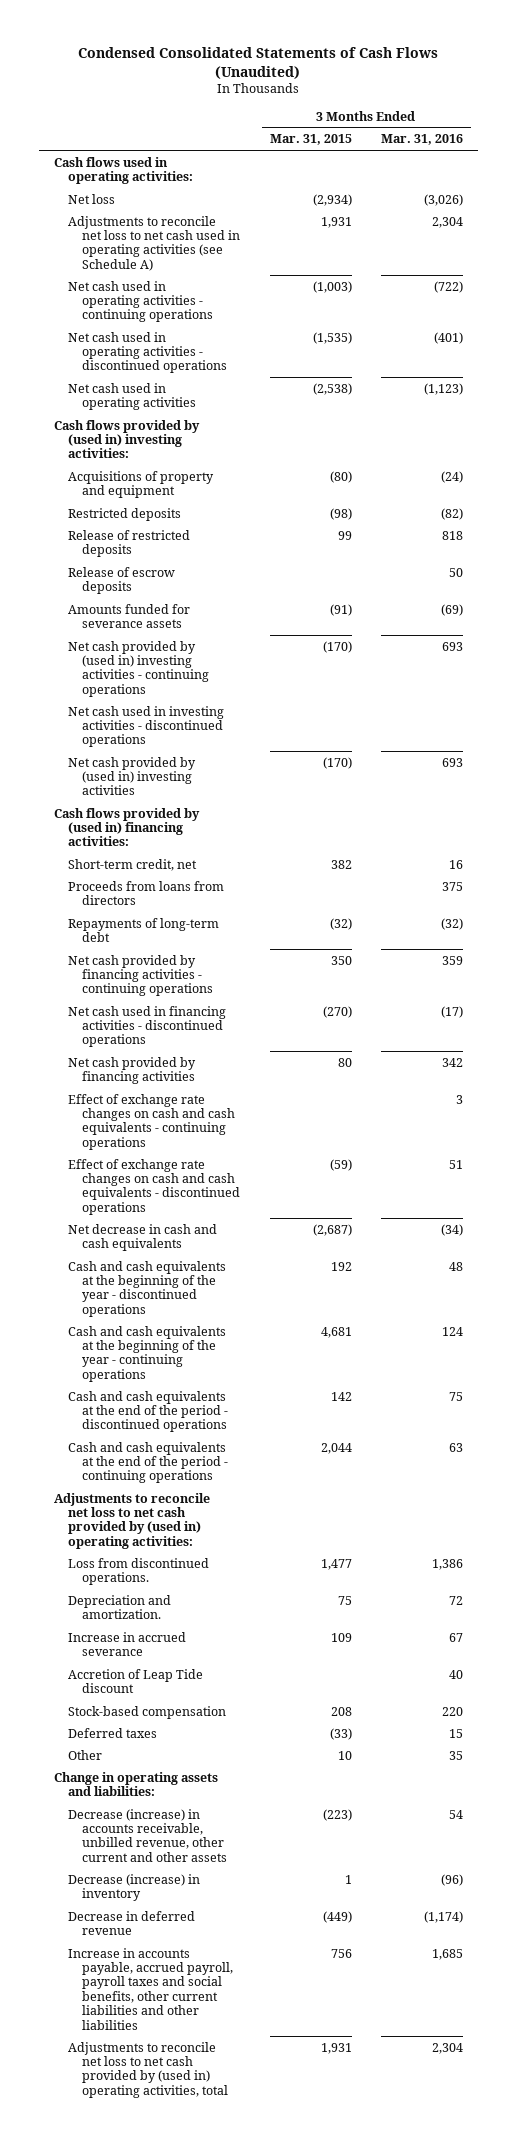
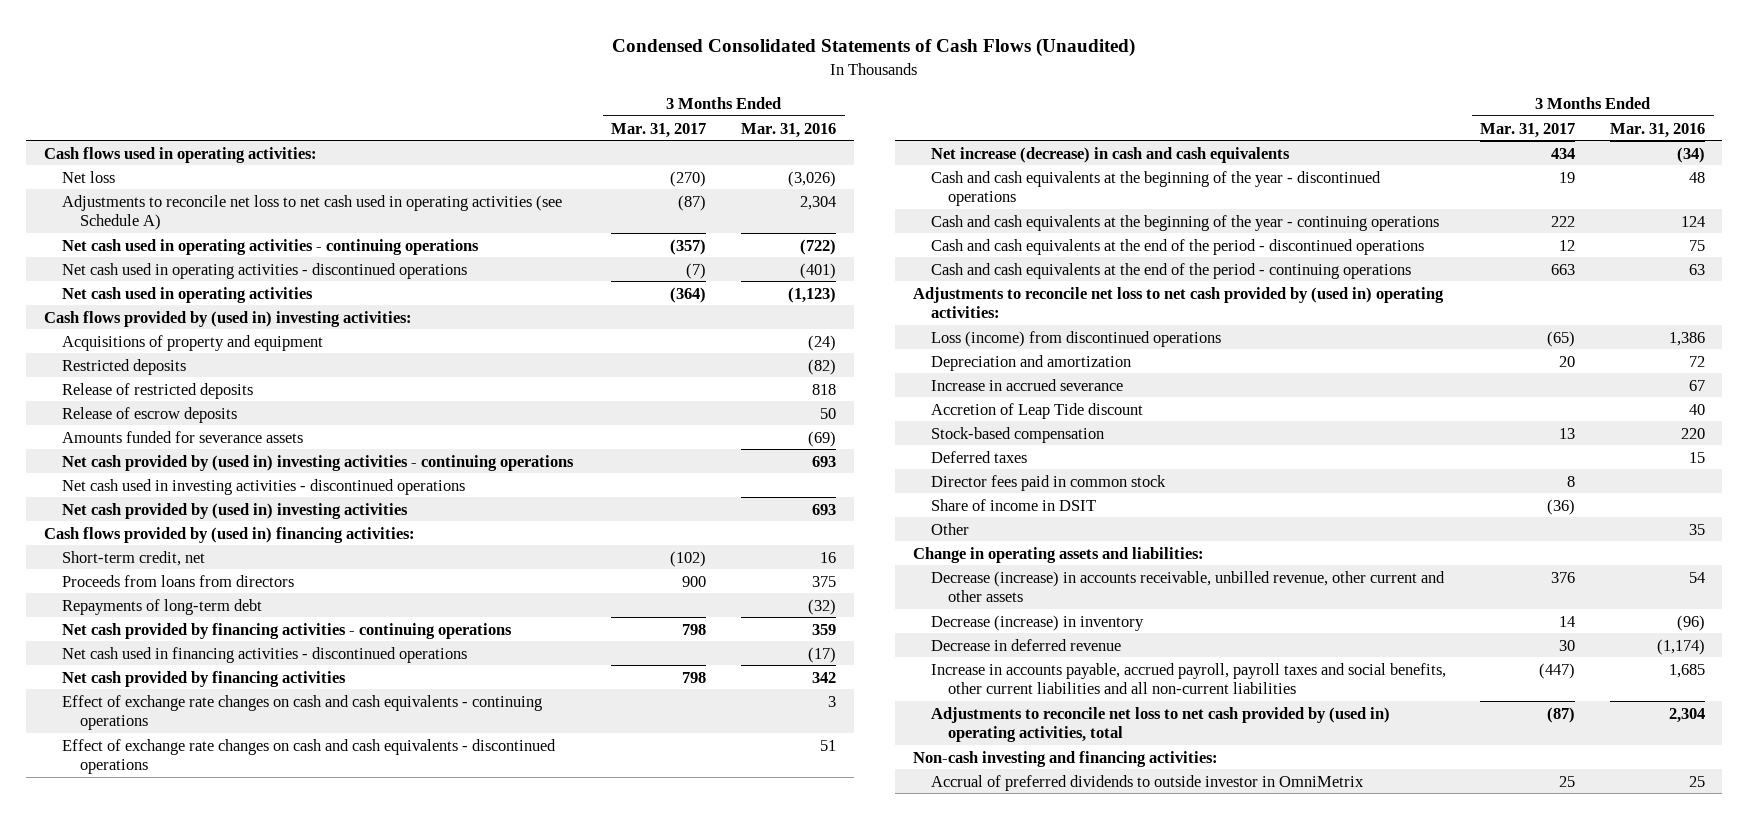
[269,134,352,146] Mar. 31, 2015 -> none
none -> [611,122,707,138] Mar. 31, 2017
[67,1223,217,1251] Net decrease in cash and cash equivalents -> [930,146,1290,163] Net increase (decrease) in cash and cash equivalents
[67,1557,209,1585] Loss from discontinued operations. -> [930,330,1221,347] Loss (income) from discontinued operations
[67,1594,171,1619] Depreciation and amortization. -> [930,354,1131,371] Depreciation and amortization
none -> [930,474,1166,491] Director fees paid in common stock
none -> [930,498,1096,511] Share of income in DSIT
[67,1947,234,2030] Increase in accounts payable, accrued payroll, payroll taxes and social benefits, other current liabilities and other liabilities -> [930,662,1446,695] Increase in accounts payable, accrued payroll, payroll taxes and social benefits, other current liabilities and all non-current liabilities
none -> [912,750,1218,767] Non-cash investing and financing activities:
none -> [930,774,1364,791] Accrual of preferred dividends to outside investor in OmniMetrix

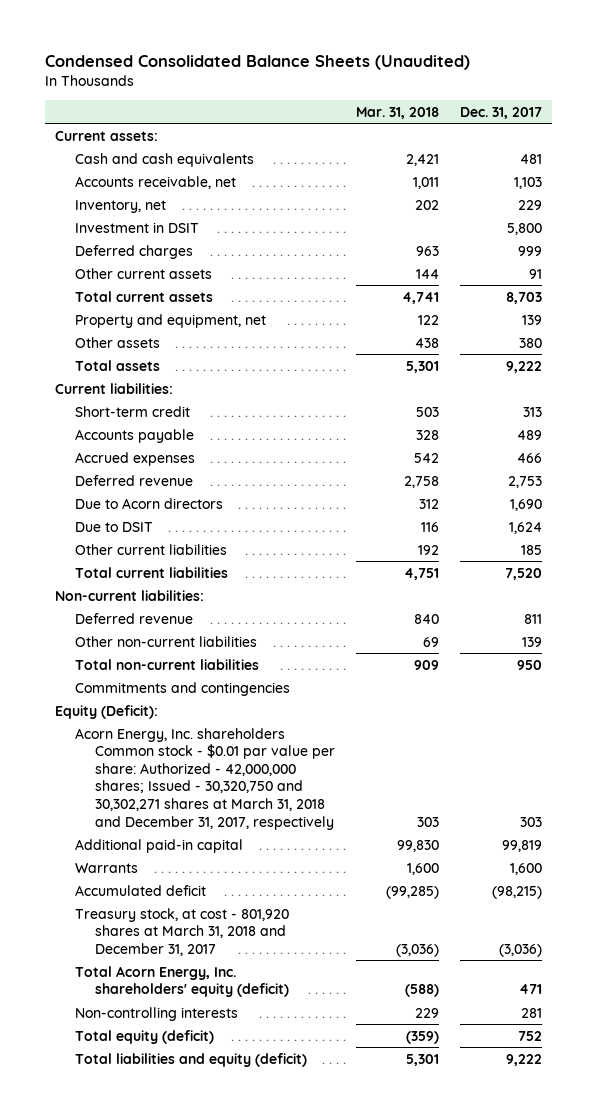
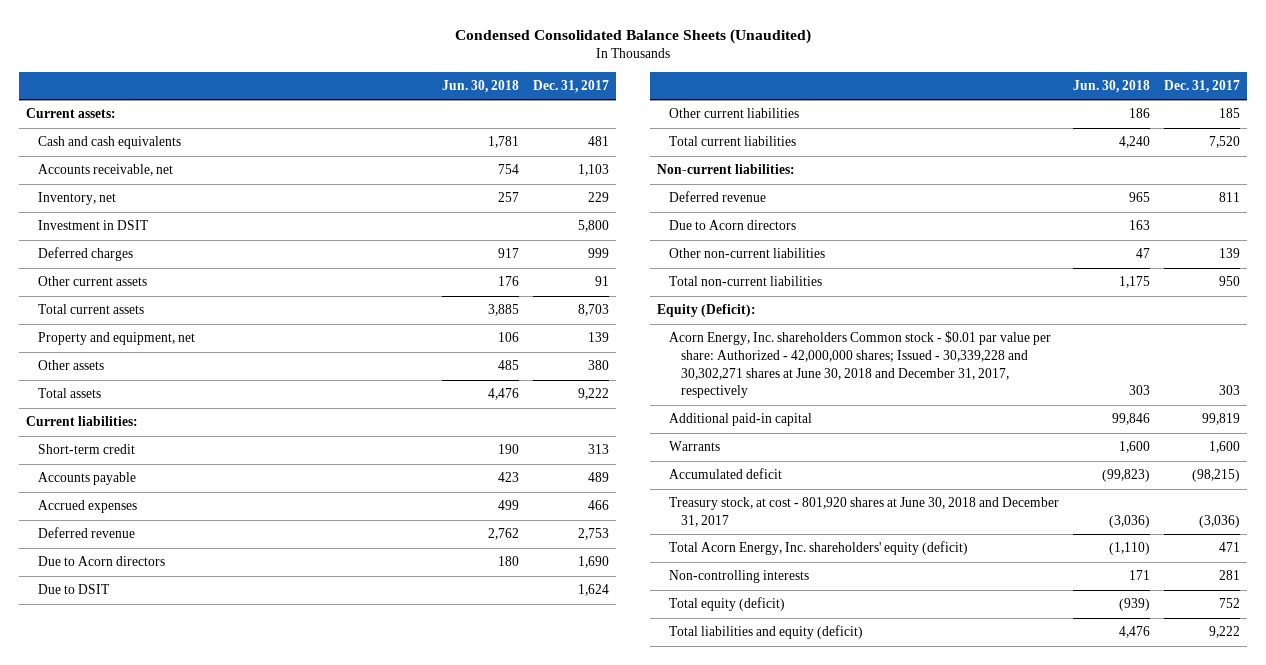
[356,106,440,119] Mar. 31, 2018 -> none
none -> [441,79,519,93] Jun. 30, 2018
none -> [668,220,796,231] Due to Acorn directors
[75,681,291,696] Commitments and contingencies -> none
[75,727,336,830] Acorn Energy, Inc. shareholders Common stock - $0.01 par value per share: Authorized - 42,000,000 shares; Issued - 30,320,750 and 30,302,271 shares at March 31, 2018 and December 31, 2017, respectively -> [668,331,1051,399] Acorn Energy, Inc. shareholders Common stock - $0.01 par value per share: Authorized - 42,000,000 shares; Issued - 30,339,228 and 30,302,271 shares at June 30, 2018 and December 31, 2017, respectively
[75,907,290,956] Treasury stock, at cost - 801,920 shares at March 31, 2018 and December 31, 2017 -> [668,497,1059,527] Treasury stock, at cost - 801,920 shares at June 30, 2018 and December 31, 2017

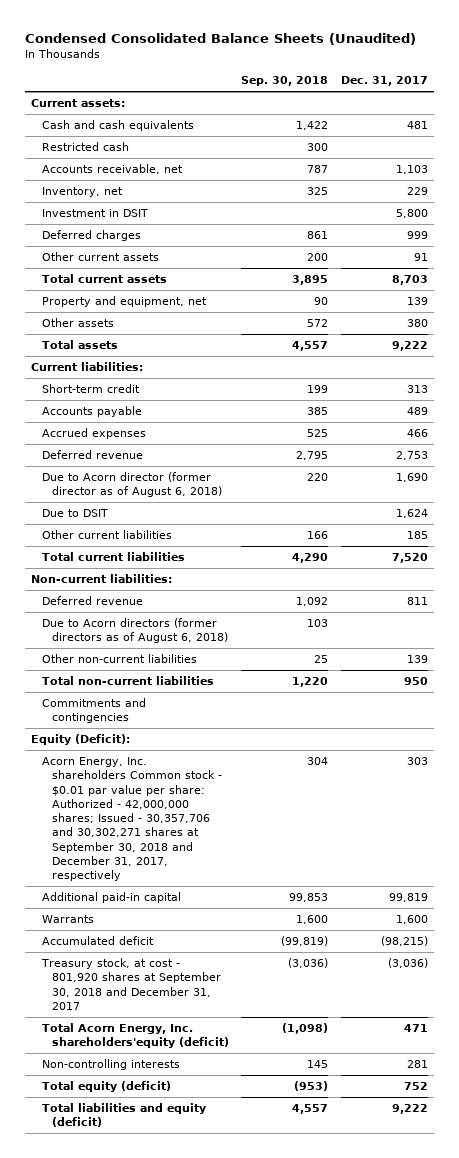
[441,79,519,93] Jun. 30, 2018 -> none
none -> [241,76,329,87] Sep. 30, 2018
none -> [41,142,129,152] Restricted cash
[37,556,165,567] Due to Acorn directors -> [41,472,223,498] Due to Acorn director (former director as of August 6, 2018)
[668,220,796,231] Due to Acorn directors -> [41,618,229,644] Due to Acorn directors (former directors as of August 6, 2018)
none -> [41,698,146,724] Commitments and contingencies
[668,331,1051,399] Acorn Energy, Inc. shareholders Common stock - $0.01 par value per share: Authorized - 42,000,000 shares; Issued - 30,339,228 and 30,302,271 shares at June 30, 2018 and December 31, 2017, respectively -> [41,757,223,882] Acorn Energy, Inc. shareholders Common stock - $0.01 par value per share: Authorized - 42,000,000 shares; Issued - 30,357,706 and 30,302,271 shares at September 30, 2018 and December 31, 2017, respectively
[668,497,1059,527] Treasury stock, at cost - 801,920 shares at June 30, 2018 and December 31, 2017 -> [40,958,222,1010] Treasury stock, at cost - 801,920 shares at September 30, 2018 and December 31, 2017
[668,541,968,556] Total Acorn Energy, Inc. shareholders' equity (deficit) -> [41,1023,230,1049] Total Acorn Energy, Inc. shareholders'equity (deficit)

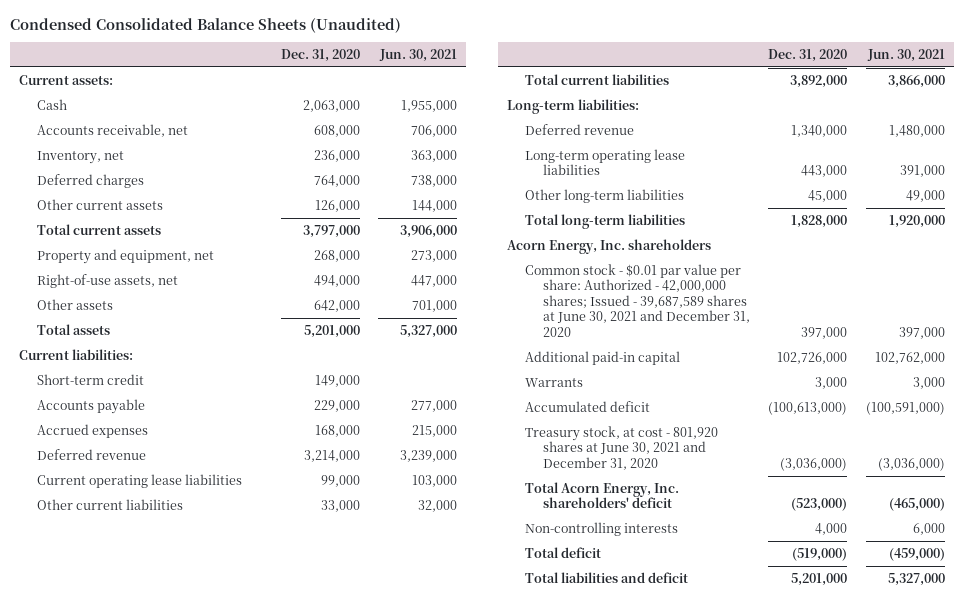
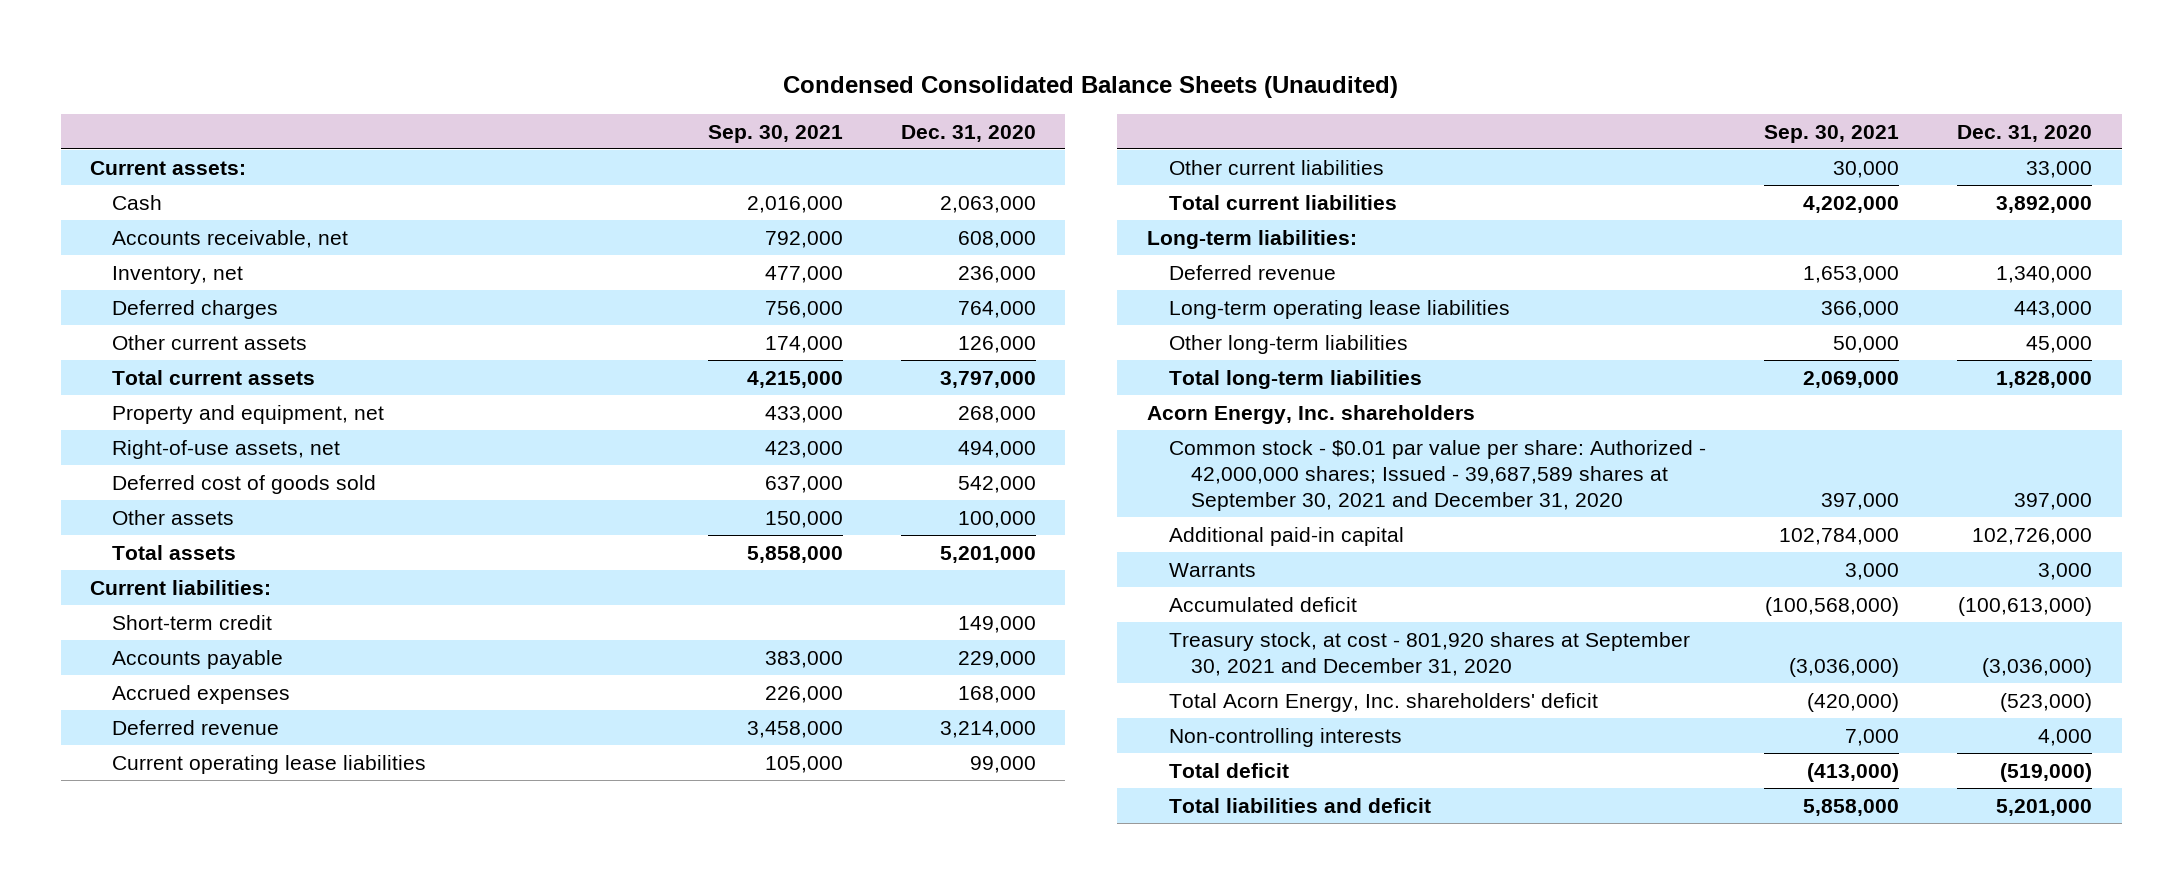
[379,49,458,63] Jun. 30, 2021 -> none
none -> [707,124,843,143] Sep. 30, 2021
none -> [112,474,377,494] Deferred cost of goods sold
[313,299,360,312] 642,000 -> [958,510,1037,528] 100,000
[524,263,750,337] Common stock - $0.01 par value per share: Authorized - 42,000,000 shares; Issued - 39,687,589 shares at June 30, 2021 and December 31, 2020 -> [1168,439,1706,511] Common stock - $0.01 par value per share: Authorized - 42,000,000 shares; Issued - 39,687,589 shares at September 30, 2021 and December 31, 2020
[524,425,718,470] Treasury stock, at cost - 801,920 shares at June 30, 2021 and December 31, 2020 -> [1168,631,1690,676] Treasury stock, at cost - 801,920 shares at September 30, 2021 and December 31, 2020

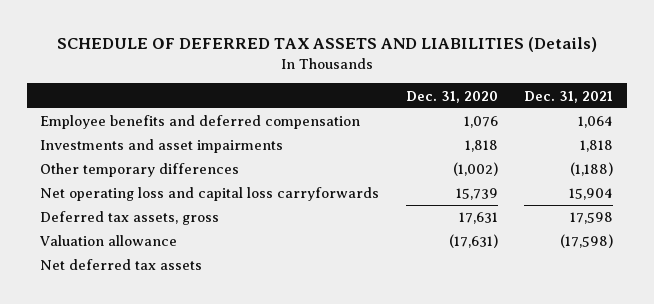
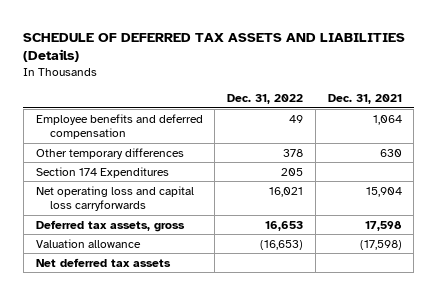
[405,90,498,103] Dec. 31, 2020 -> none
none -> [227,94,304,105] Dec. 31, 2022
[40,139,284,154] Investments and asset impairments -> none
[570,162,614,177] (1,188) -> [379,148,402,157] 630
none -> [35,166,169,178] Section 174 Expenditures

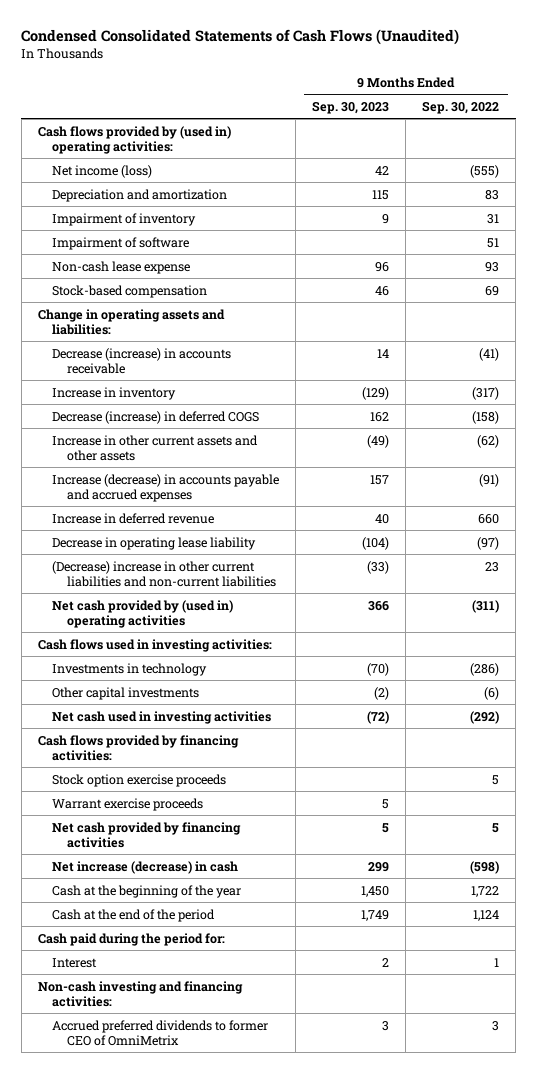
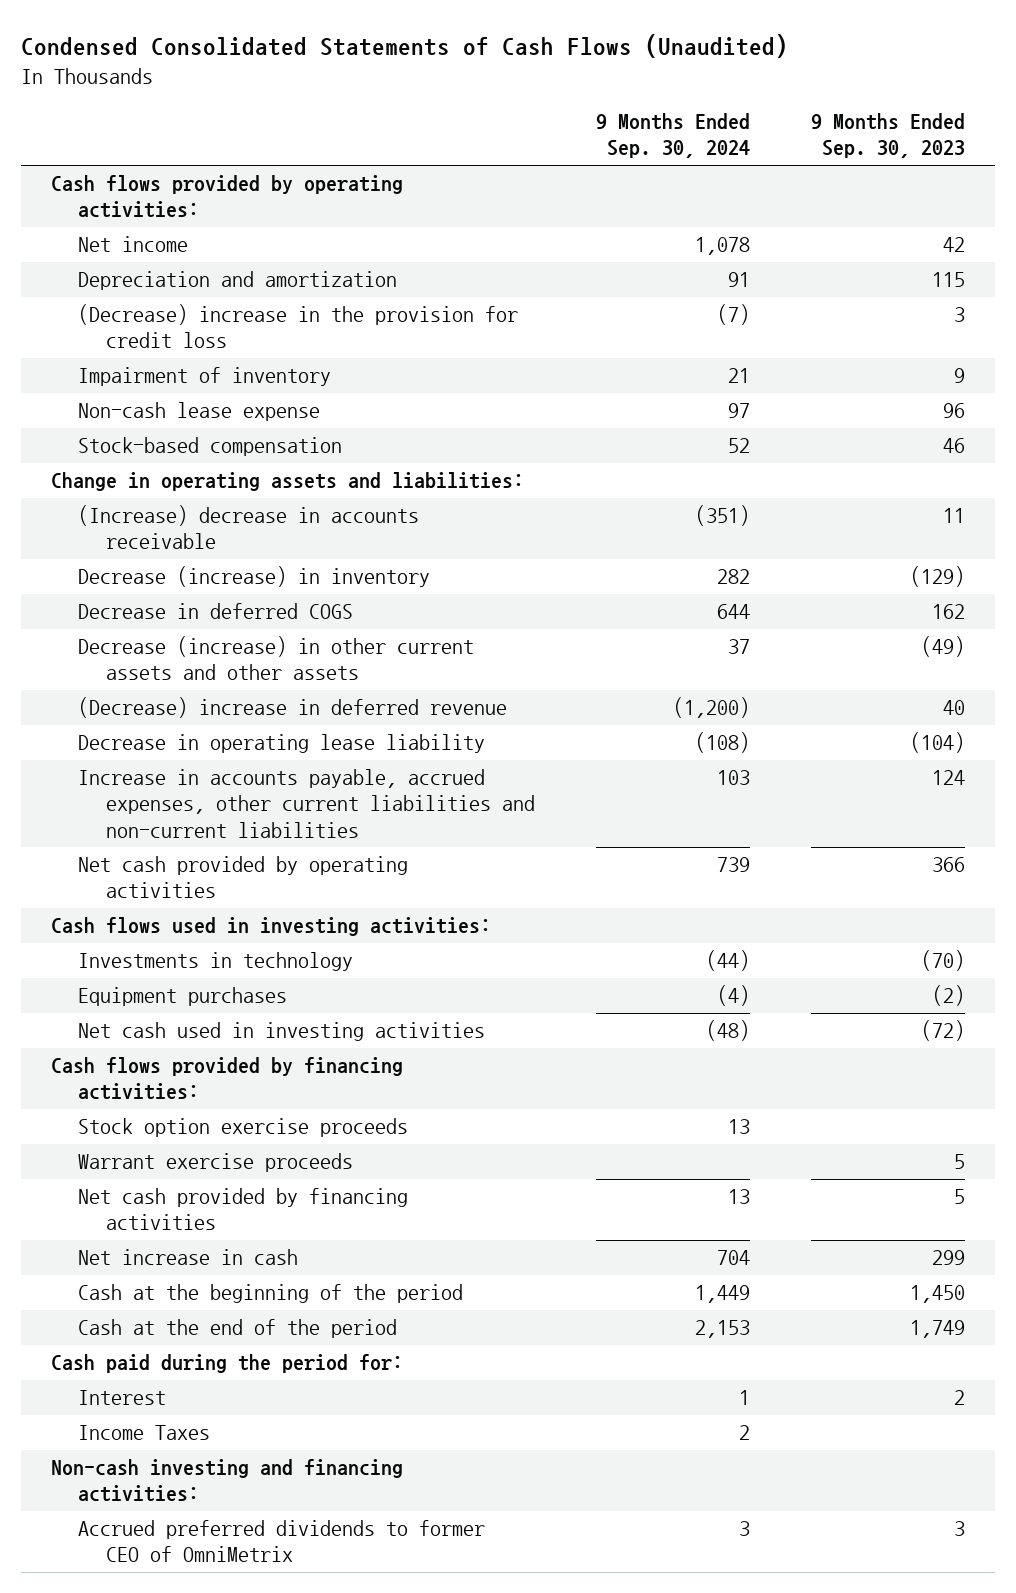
[422,100,500,114] Sep. 30, 2022 -> none
none -> [595,113,750,159] 9 Months Ended Sep. 30, 2024
[37,125,231,154] Cash flows provided by (used in) operating activities: -> [50,175,403,219] Cash flows provided by operating activities:
[52,164,153,178] Net income (loss) -> [78,236,189,253] Net income
none -> [78,304,519,349] (Decrease) increase in the provision for credit loss
[52,236,190,250] Impairment of software -> none
[52,473,280,502] Increase (decrease) in accounts payable and accrued expenses -> none
[52,347,232,374] Decrease (increase) in accounts receivable -> [78,505,420,550] (Increase) decrease in accounts receivable
[377,348,390,358] 14 -> [942,508,965,524] 11
[52,386,177,400] Increase in inventory -> [78,566,431,588] Decrease (increase) in inventory
[52,410,260,424] Decrease (increase) in deferred COGS -> [78,603,354,620] Decrease in deferred COGS
[52,434,259,461] Increase in other current assets and other assets -> [78,636,475,681] Decrease (increase) in other current assets and other assets
[52,512,215,524] Increase in deferred revenue -> [78,697,508,719] (Decrease) increase in deferred revenue
[52,560,276,587] (Decrease) increase in other current liabilities and non-current liabilities -> [78,769,535,838] Increase in accounts payable, accrued expenses, other current liabilities and non-current liabilities
[367,560,390,574] (33) -> [931,770,965,786] 124
[52,599,234,628] Net cash provided by (used in) operating activities -> [78,856,409,899] Net cash provided by operating activities
[52,686,200,700] Other capital investments -> none
none -> [78,987,288,1007] Equipment purchases
[52,860,239,874] Net increase (decrease) in cash -> [78,1249,299,1266] Net increase in cash
[52,884,242,898] Cash at the beginning of the year -> [78,1284,464,1304] Cash at the beginning of the period
none -> [78,1425,211,1441] Income Taxes

